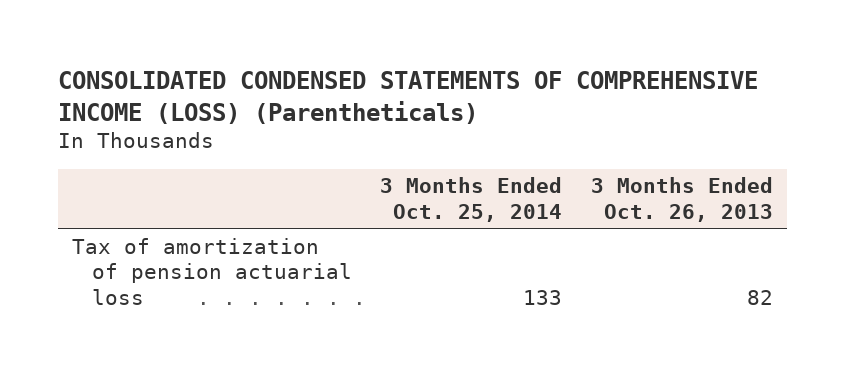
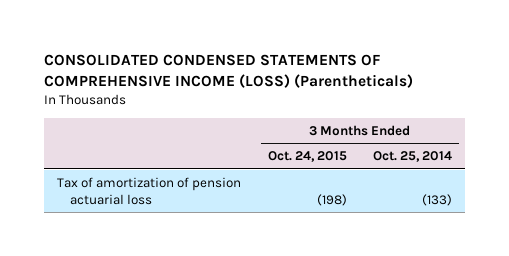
[590,177,773,222] 3 Months Ended Oct. 26, 2013 -> none
none -> [267,151,347,163] Oct. 24, 2015
[523,289,563,305] 133 -> [422,193,453,206] (133)

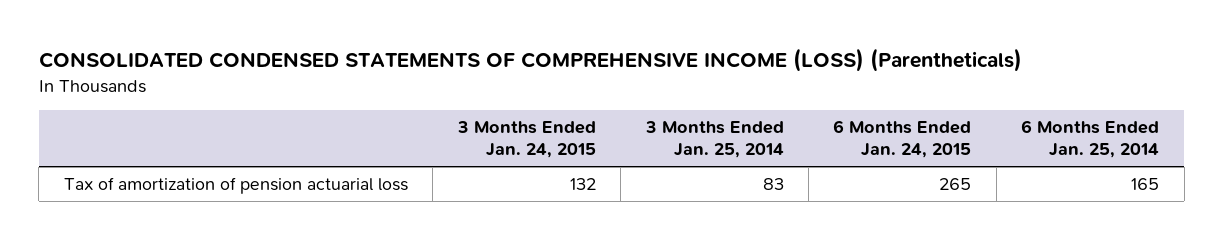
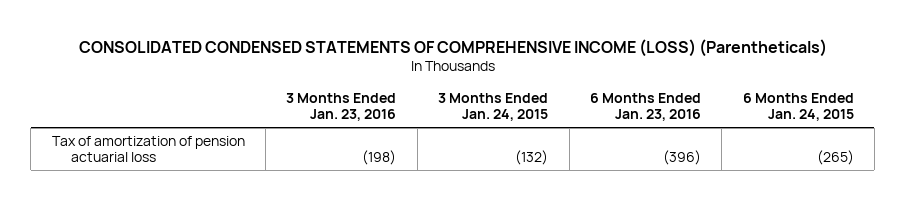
[644,121,784,159] 3 Months Ended Jan. 25, 2014 -> none
[1021,120,1160,159] 6 Months Ended Jan. 25, 2014 -> none
none -> [286,93,397,122] 3 Months Ended Jan. 23, 2016
none -> [589,93,701,122] 6 Months Ended Jan. 23, 2016
[569,178,596,191] 132 -> [515,150,549,166] (132)
[939,178,972,191] 265 -> [816,150,854,166] (265)

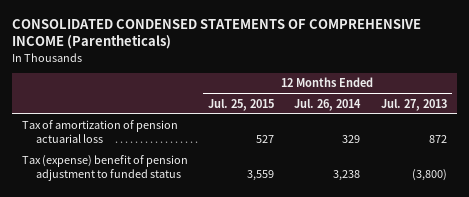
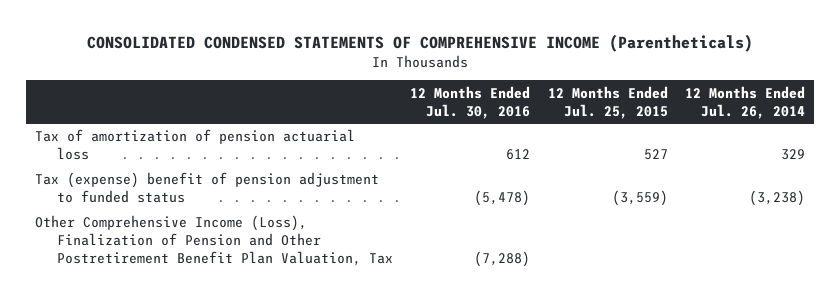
[380,98,447,111] Jul. 27, 2013 -> none
none -> [410,85,531,119] 12 Months Ended Jul. 30, 2016
[247,170,275,182] 3,559 -> [611,190,668,207] (3,559)
[333,170,361,182] 3,238 -> [749,190,806,207] (3,238)
none -> [35,215,393,266] Other Comprehensive Income (Loss), Finalization of Pension and Other Postretirement Benefit Plan Valuation, Tax

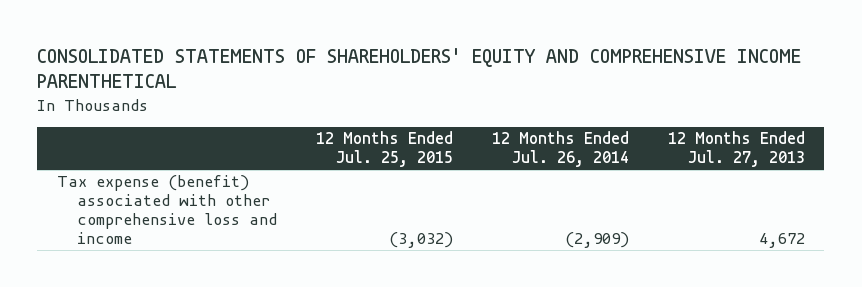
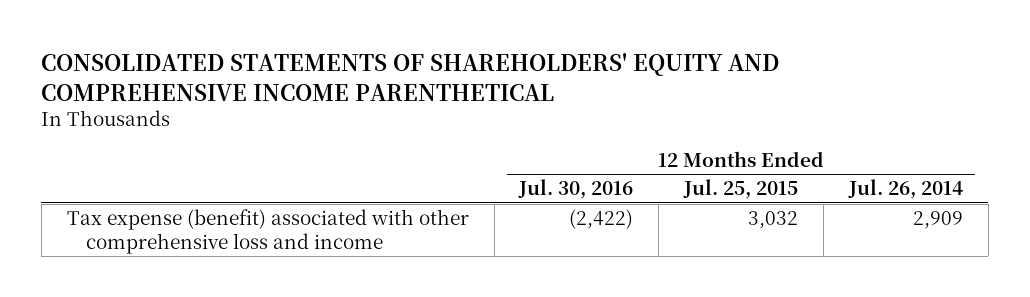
[667,131,805,168] 12 Months Ended Jul. 27, 2013 -> none
none -> [518,179,634,200] Jul. 30, 2016
[389,232,454,249] (3,032) -> [748,211,799,230] 3,032
[565,232,630,249] (2,909) -> [912,211,963,230] 2,909

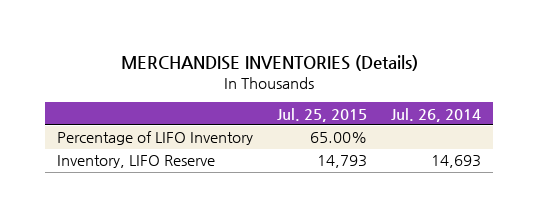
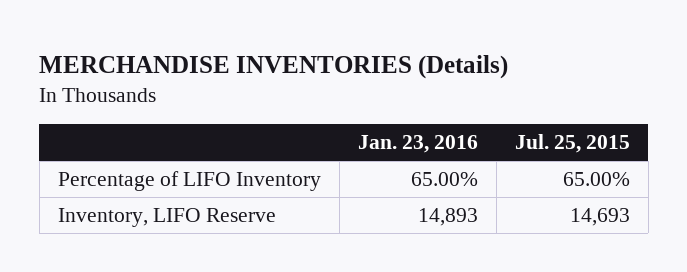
[390,107,481,122] Jul. 26, 2014 -> none
none -> [357,135,478,154] Jan. 23, 2016
[316,155,367,169] 14,793 -> [569,208,630,227] 14,693

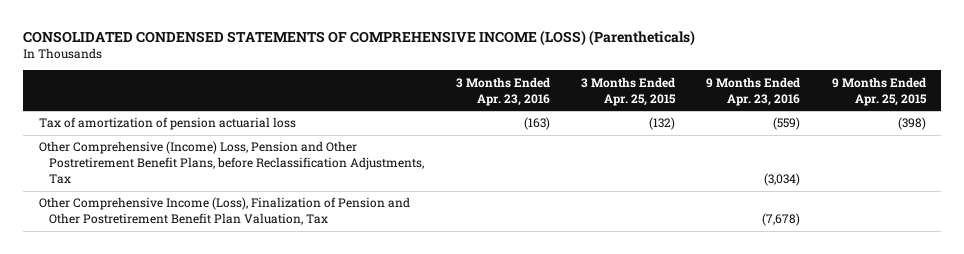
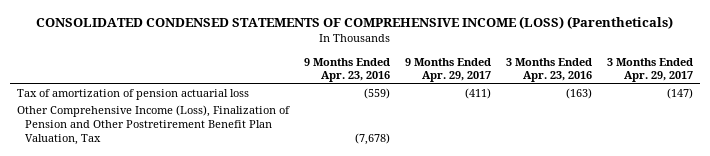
[580,76,676,106] 3 Months Ended Apr. 25, 2015 -> none
[831,76,927,106] 9 Months Ended Apr. 25, 2015 -> none
none -> [404,57,491,83] 9 Months Ended Apr. 29, 2017
none -> [606,57,693,83] 3 Months Ended Apr. 29, 2017
[38,141,425,184] Other Comprehensive (Income) Loss, Pension and Other Postretirement Benefit Plans, before Reclassification Adjustments, Tax -> none

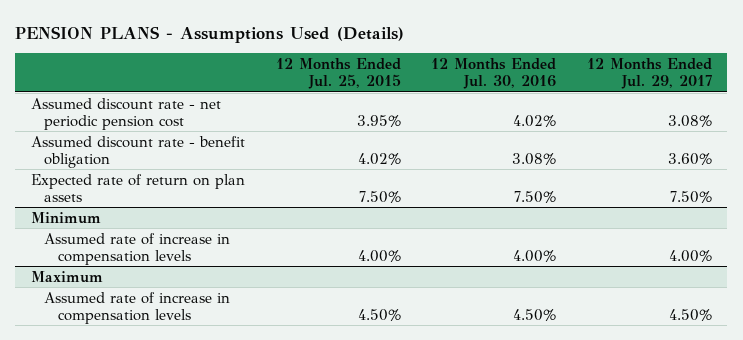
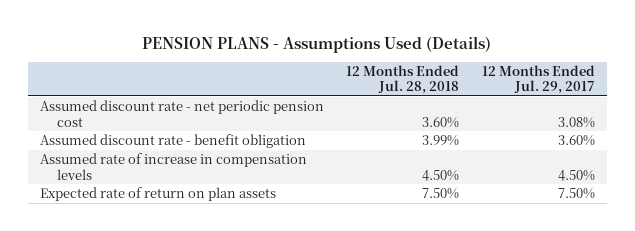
[275,58,401,90] 12 Months Ended Jul. 25, 2015 -> none
[431,58,557,90] 12 Months Ended Jul. 30, 2016 -> none
none -> [346,64,460,95] 12 Months Ended Jul. 28, 2018
[30,211,101,224] Minimum -> none
[44,232,231,265] Assumed rate of increase in compensation levels -> none
[30,270,103,283] Maximum -> none
[30,173,245,202] Expected rate of return on plan assets -> [39,187,276,202] Expected rate of return on plan assets

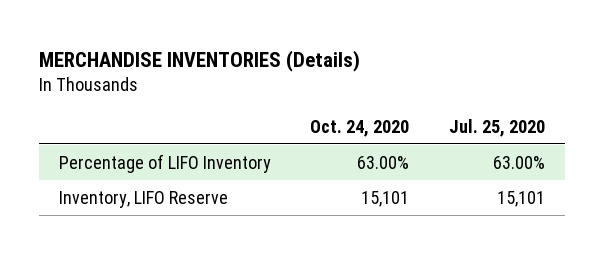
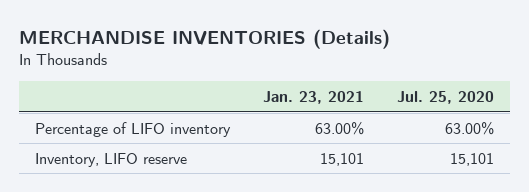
[310,119,410,137] Oct. 24, 2020 -> none
none -> [263,91,365,105] Jan. 23, 2021
[58,153,271,173] Percentage of LIFO Inventory -> [35,121,232,137] Percentage of LIFO inventory
[58,190,228,208] Inventory, LIFO Reserve -> [35,152,188,167] Inventory, LIFO reserve

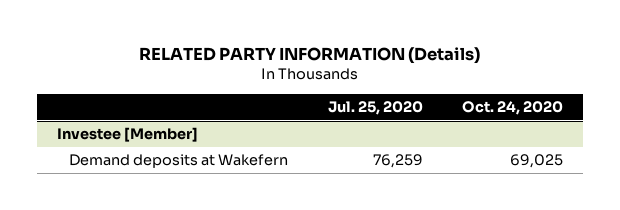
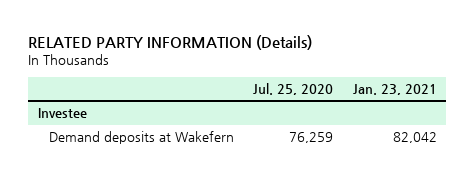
[462,100,564,115] Oct. 24, 2020 -> none
none -> [352,83,437,95] Jan. 23, 2021
[56,127,198,143] Investee [Member] -> [37,108,87,119] Investee

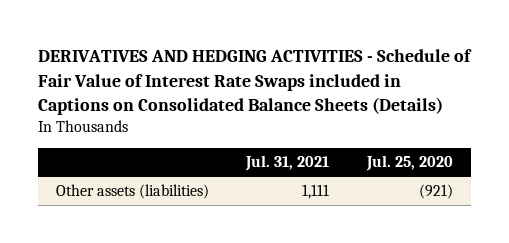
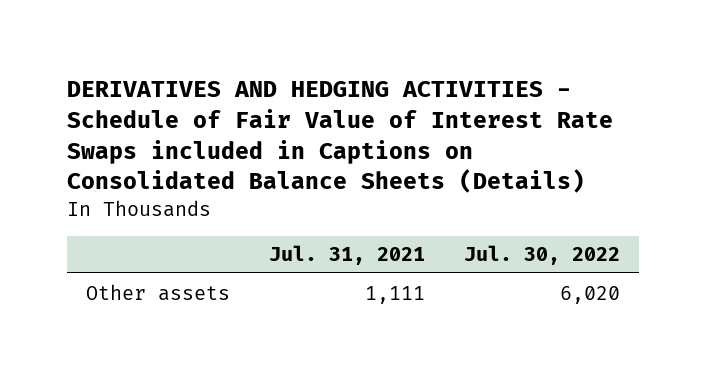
[365,155,453,172] Jul. 25, 2020 -> none
none -> [463,245,620,266] Jul. 30, 2022
[56,184,210,200] Other assets (liabilities) -> [86,283,231,301] Other assets

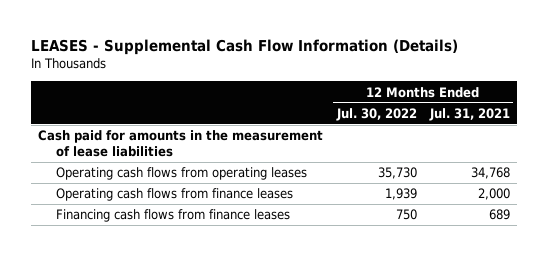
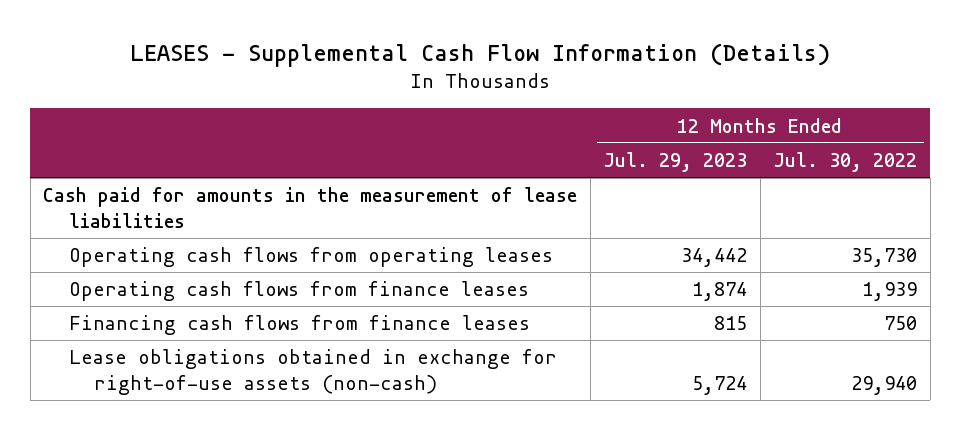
[428,107,510,121] Jul. 31, 2021 -> none
none -> [603,151,748,172] Jul. 29, 2023
none -> [68,349,557,395] Lease obligations obtained in exchange for right-of-use assets (non-cash)

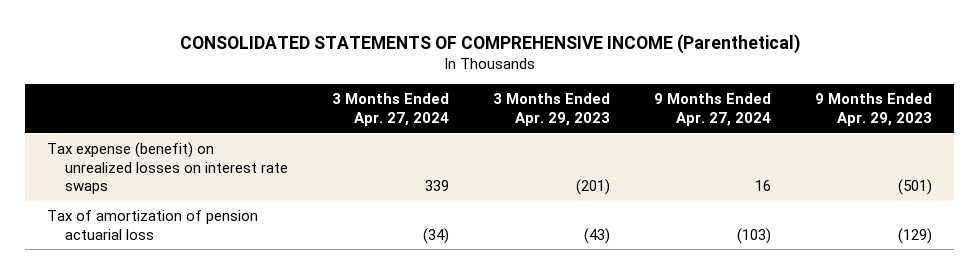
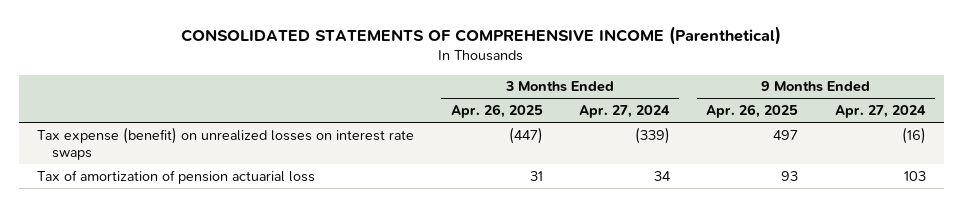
[493,93,611,126] 3 Months Ended Apr. 29, 2023 -> none
[815,93,933,126] 9 Months Ended Apr. 29, 2023 -> none
none -> [450,104,543,119] Apr. 26, 2025
none -> [706,104,799,119] Apr. 26, 2025
[425,180,450,192] 339 -> [634,126,670,144] (339)
[755,180,772,192] 16 -> [901,126,926,144] (16)
[423,227,450,244] (34) -> [653,170,671,181] 34
[737,227,772,244] (103) -> [903,170,926,181] 103

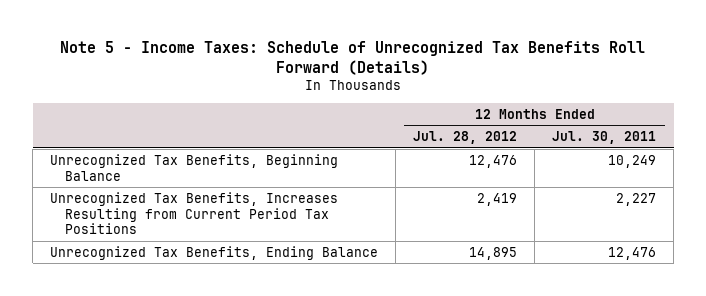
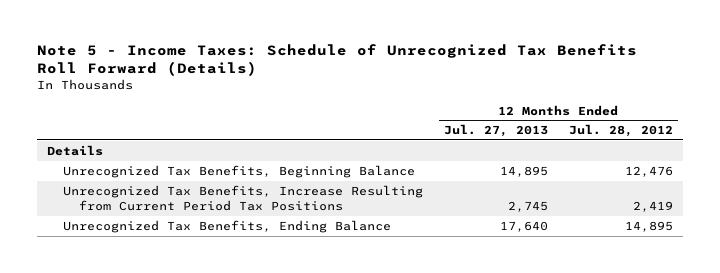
[552,131,657,145] Jul. 30, 2011 -> none
none -> [443,124,548,138] Jul. 27, 2013
none -> [47,144,104,156] Details
[50,191,339,235] Unrecognized Tax Benefits, Increases Resulting from Current Period Tax Positions -> [63,184,424,211] Unrecognized Tax Benefits, Increase Resulting from Current Period Tax Positions

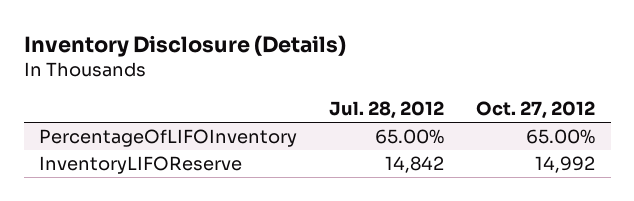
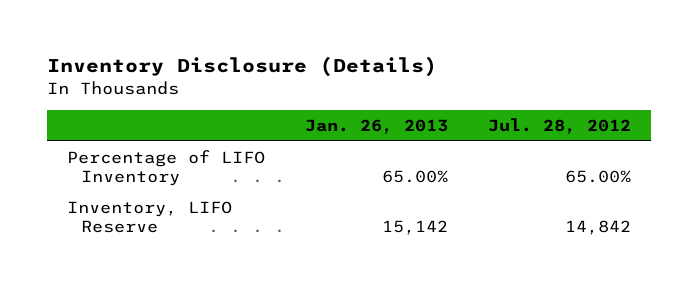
[475,100,595,119] Oct. 27, 2012 -> none
none -> [305,119,449,135] Jan. 26, 2013
[39,129,298,148] PercentageOfLIFOInventory -> [67,149,266,187] Percentage of LIFO Inventory
[39,156,243,175] InventoryLIFOReserve -> [67,200,233,234] Inventory, LIFO Reserve

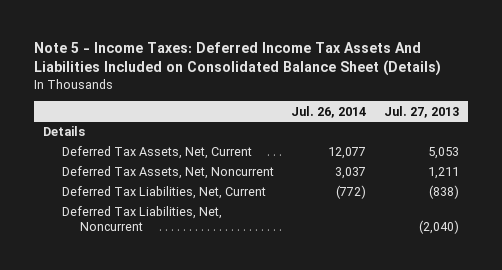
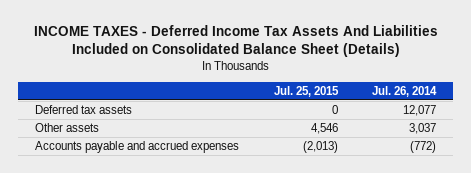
[34,42,442,77] Note 5 - Income Taxes: Deferred Income Tax Assets And Liabilities Included on Consolidated Balance Sheet (Details) -> [33,25,438,58] INCOME TAXES - Deferred Income Tax Assets And Liabilities Included on Consolidated Balance Sheet (Details)
[384,105,460,118] Jul. 27, 2013 -> none
none -> [273,85,339,97] Jul. 25, 2015
[42,126,85,137] Details -> none
[61,206,222,231] Deferred Tax Liabilities, Net, Noncurrent -> none
[61,146,252,160] Deferred Tax Assets, Net, Current -> [35,104,133,114] Deferred tax assets
[61,166,274,180] Deferred Tax Assets, Net, Noncurrent -> [35,122,100,132] Other assets
[61,186,266,200] Deferred Tax Liabilities, Net, Current -> [35,140,240,153] Accounts payable and accrued expenses

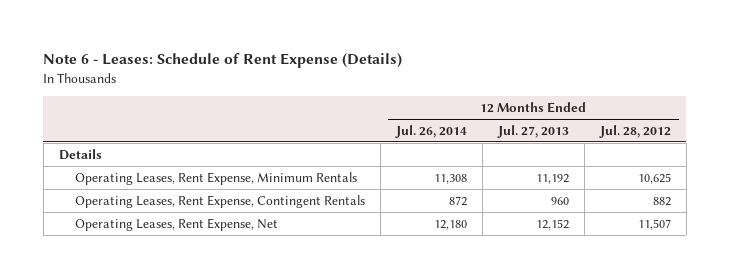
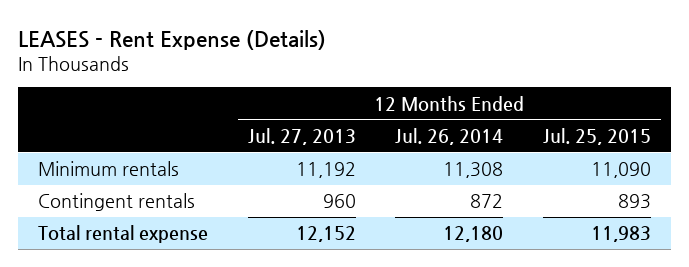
[43,53,403,69] Note 6 - Leases: Schedule of Rent Expense (Details) -> [18,29,327,50] LEASES - Rent Expense (Details)
[598,124,671,138] Jul. 28, 2012 -> none
none -> [542,127,651,145] Jul. 25, 2015
[58,148,102,160] Details -> none
[74,171,357,185] Operating Leases, Rent Expense, Minimum Rentals -> [38,161,180,177] Minimum rentals
[74,194,365,208] Operating Leases, Rent Expense, Contingent Rentals -> [38,193,196,212] Contingent rentals
[74,217,278,231] Operating Leases, Rent Expense, Net -> [38,225,209,244] Total rental expense

